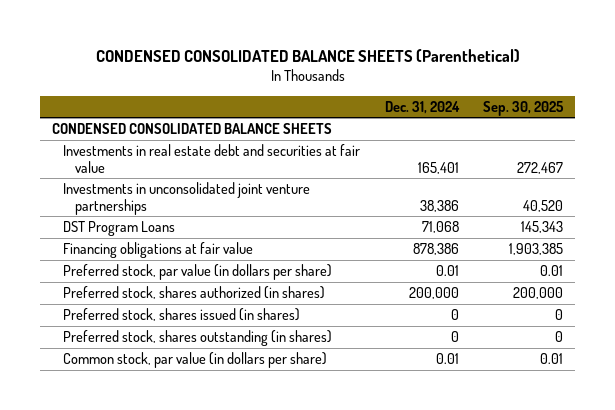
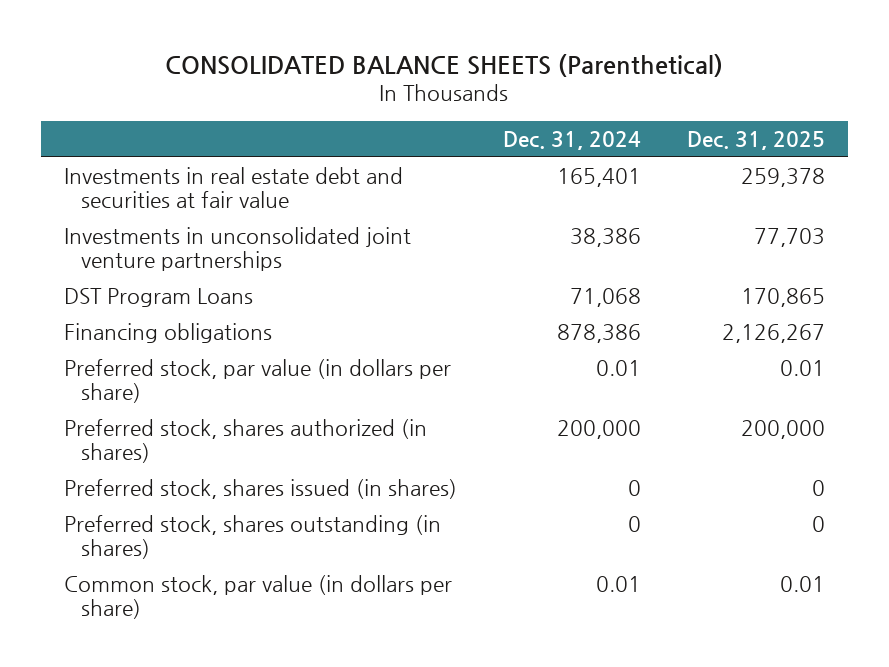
[95,48,520,62] CONDENSED CONSOLIDATED BALANCE SHEETS (Parenthetical) -> [165,53,724,77] CONSOLIDATED BALANCE SHEETS (Parenthetical)
[483,100,565,116] Sep. 30, 2025 -> none
none -> [686,130,825,150] Dec. 31, 2025
[51,123,332,135] CONDENSED CONSOLIDATED BALANCE SHEETS -> none
[63,242,254,259] Financing obligations at fair value -> [63,323,272,344] Financing obligations

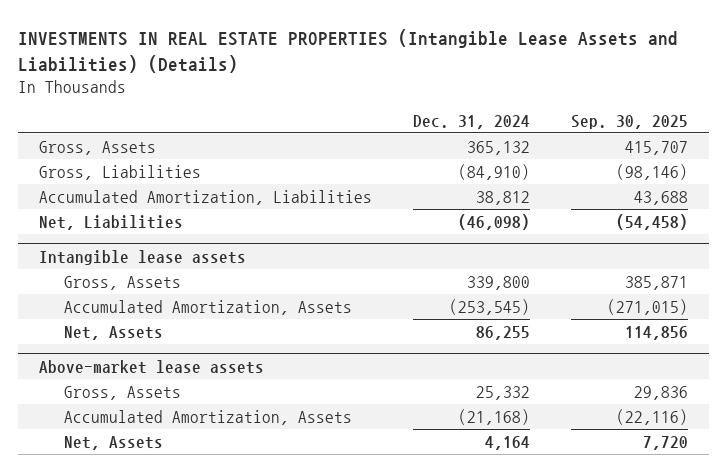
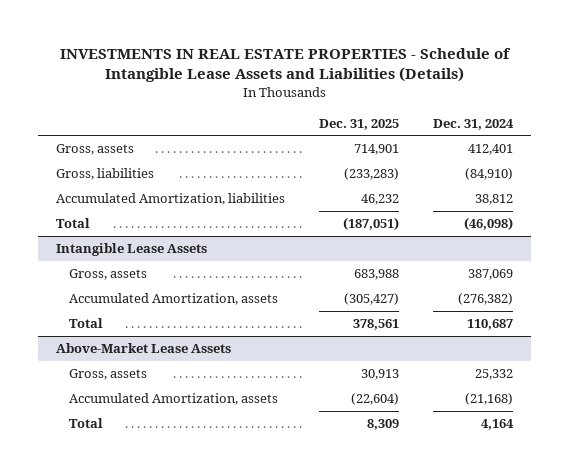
[18,28,679,73] INVESTMENTS IN REAL ESTATE PROPERTIES (Intangible Lease Assets and Liabilities) (Details) -> [59,47,511,83] INVESTMENTS IN REAL ESTATE PROPERTIES - Schedule of Intangible Lease Assets and Liabilities (Details)
[571,114,689,129] Sep. 30, 2025 -> none
none -> [319,118,400,130] Dec. 31, 2025
[63,325,163,340] Net, Assets -> none
[38,140,156,155] Gross, Assets -> [55,144,134,156] Gross, assets
[467,140,531,155] 365,132 -> [468,144,514,156] 412,401
[38,164,201,180] Gross, Liabilities -> [55,168,154,181] Gross, liabilities
[38,189,372,205] Accumulated Amortization, Liabilities -> [55,193,285,206] Accumulated Amortization, liabilities
[38,214,183,230] Net, Liabilities -> [55,218,90,229] Total
[38,249,246,265] Intangible lease assets -> [55,243,207,257] Intangible Lease Assets
[63,275,181,290] Gross, Assets -> [68,269,147,281] Gross, assets
[467,275,531,290] 339,800 -> [468,269,514,281] 387,069
[63,299,352,315] Accumulated Amortization, Assets -> [68,293,278,306] Accumulated Amortization, assets
[449,298,531,315] (253,545) -> [458,293,514,306] (276,382)
none -> [68,318,103,329] Total
[38,359,264,374] Above-market lease assets -> [55,343,231,354] Above-Market Lease Assets
[63,385,181,400] Gross, Assets -> [68,369,147,381] Gross, assets
[63,409,352,425] Accumulated Amortization, Assets -> [68,393,278,406] Accumulated Amortization, assets
[63,435,163,450] Net, Assets -> [68,418,103,429] Total

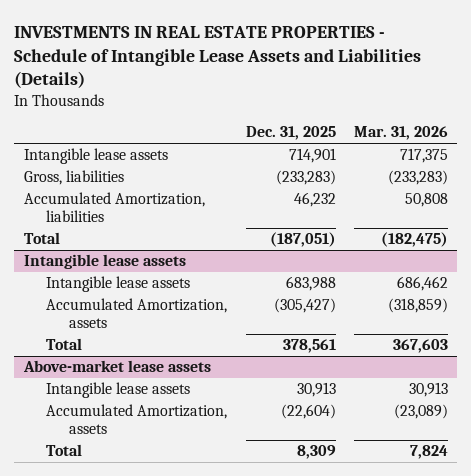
[433,118,515,130] Dec. 31, 2024 -> none
none -> [353,126,448,141] Mar. 31, 2026
[55,144,134,156] Gross, assets -> [23,148,168,165] Intangible lease assets
[55,243,207,257] Intangible Lease Assets -> [23,254,186,270] Intangible lease assets
[68,269,147,281] Gross, assets -> [46,276,191,293] Intangible lease assets
[55,343,231,354] Above-Market Lease Assets -> [22,360,211,373] Above-market lease assets
[68,369,147,381] Gross, assets -> [46,382,191,399] Intangible lease assets

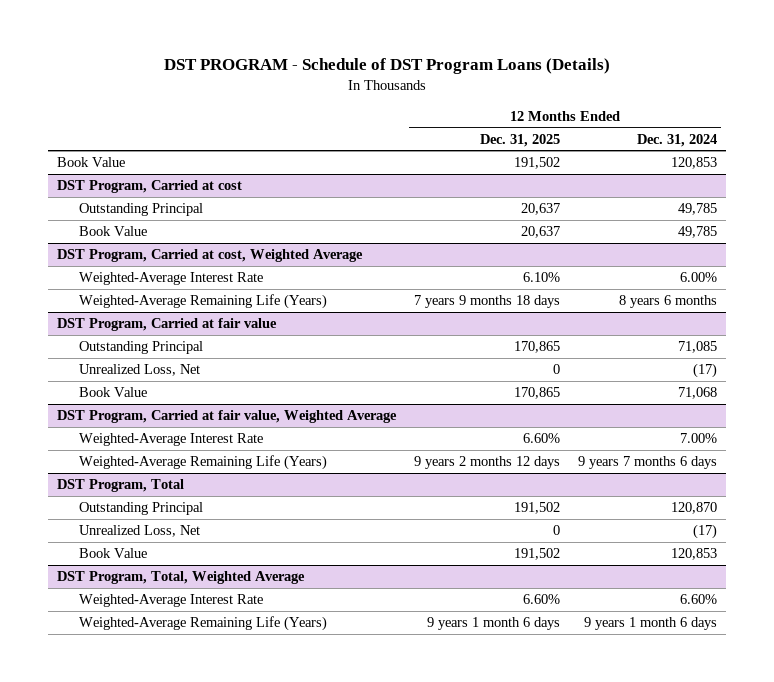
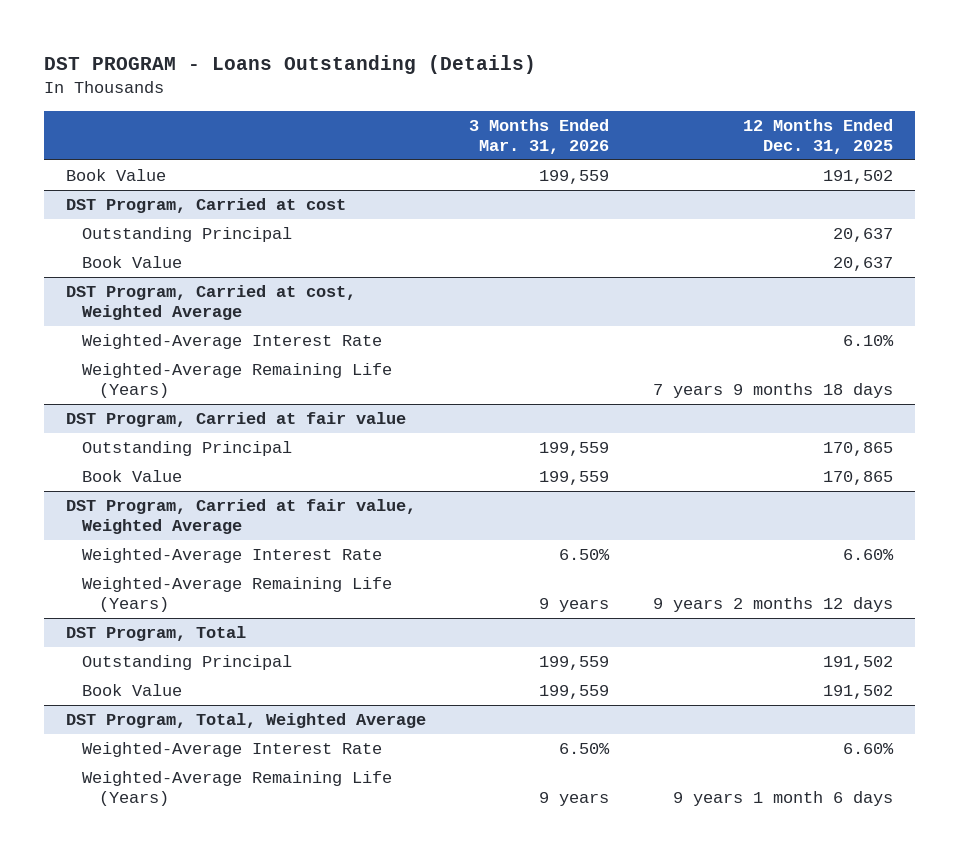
[163,58,610,75] DST PROGRAM - Schedule of DST Program Loans (Details) -> [43,55,536,75] DST PROGRAM - Loans Outstanding (Details)
[636,133,717,147] Dec. 31, 2024 -> none
none -> [469,118,610,154] 3 Months Ended Mar. 31, 2026
[79,364,201,377] Unrealized Loss, Net -> none
[79,525,201,538] Unrealized Loss, Net -> none

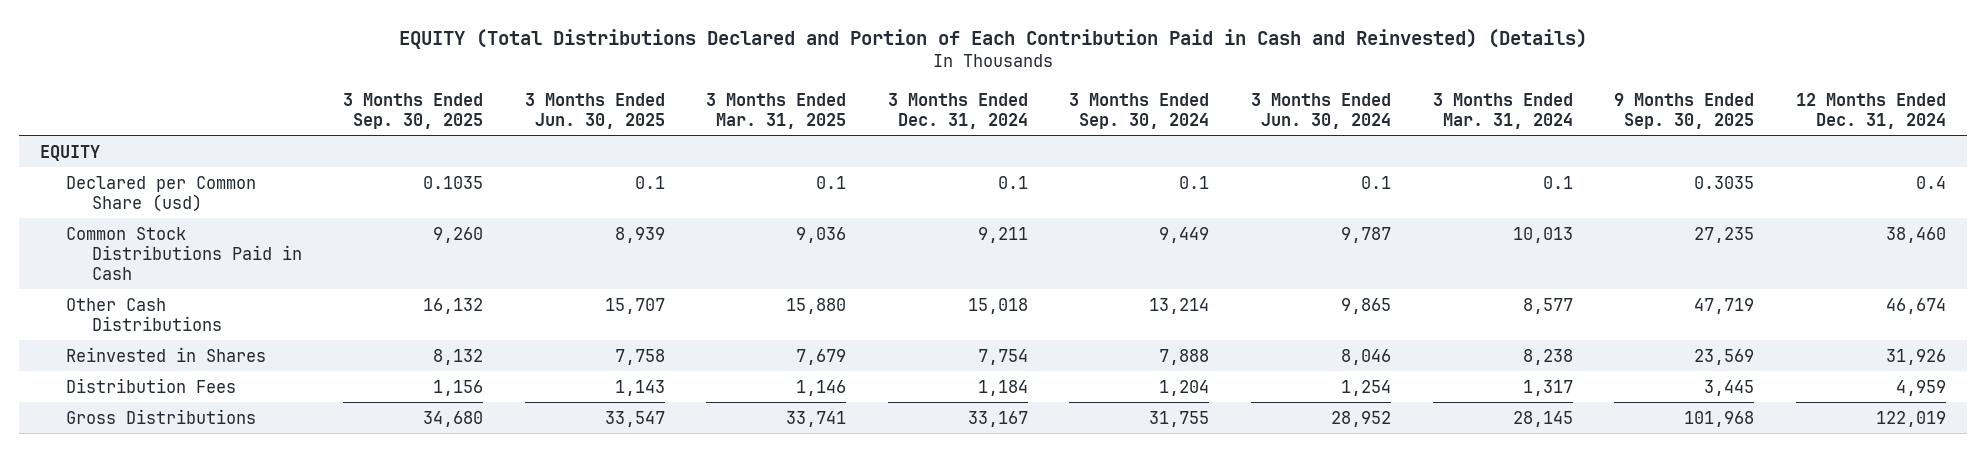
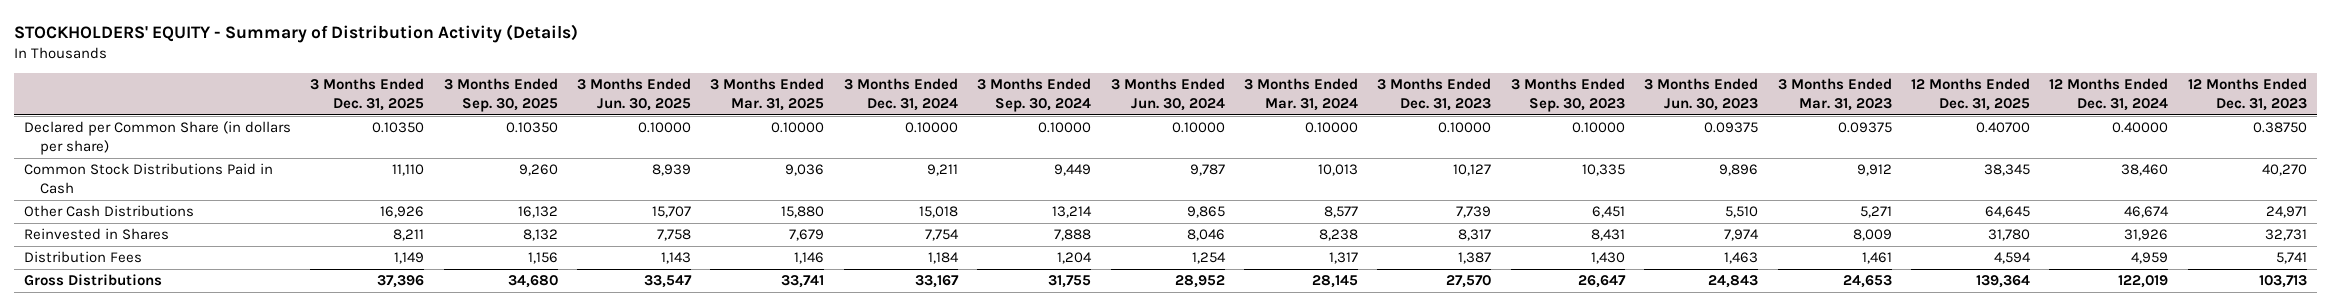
[398,28,1587,49] EQUITY (Total Distributions Declared and Portion of Each Contribution Paid in Cash and Reinvested) (Details) -> [14,23,579,43] STOCKHOLDERS' EQUITY - Summary of Distribution Activity (Details)
[1614,92,1755,129] 9 Months Ended Sep. 30, 2025 -> none
none -> [310,78,425,112] 3 Months Ended Dec. 31, 2025
none -> [1377,78,1492,112] 3 Months Ended Dec. 31, 2023
none -> [1510,78,1625,113] 3 Months Ended Sep. 30, 2023
none -> [1644,78,1759,112] 3 Months Ended Jun. 30, 2023
none -> [1777,78,1892,112] 3 Months Ended Mar. 31, 2023
none -> [1911,78,2031,112] 12 Months Ended Dec. 31, 2025
none -> [2187,78,2307,112] 12 Months Ended Dec. 31, 2023
[39,144,100,161] EQUITY -> none
[65,175,256,212] Declared per Common Share (usd) -> [23,121,291,156] Declared per Common Share (in dollars per share)
[423,175,484,189] 0.1035 -> [505,122,558,134] 0.10350
[634,175,665,189] 0.1 -> [638,122,692,134] 0.10000
[816,175,847,189] 0.1 -> [771,122,825,134] 0.10000
[997,175,1028,189] 0.1 -> [904,122,958,134] 0.10000
[1179,175,1210,189] 0.1 -> [1038,122,1092,134] 0.10000
[1361,175,1392,189] 0.1 -> [1171,122,1225,134] 0.10000
[1542,175,1573,189] 0.1 -> [1305,122,1359,134] 0.10000
[1915,175,1946,189] 0.4 -> [2112,122,2169,134] 0.40000

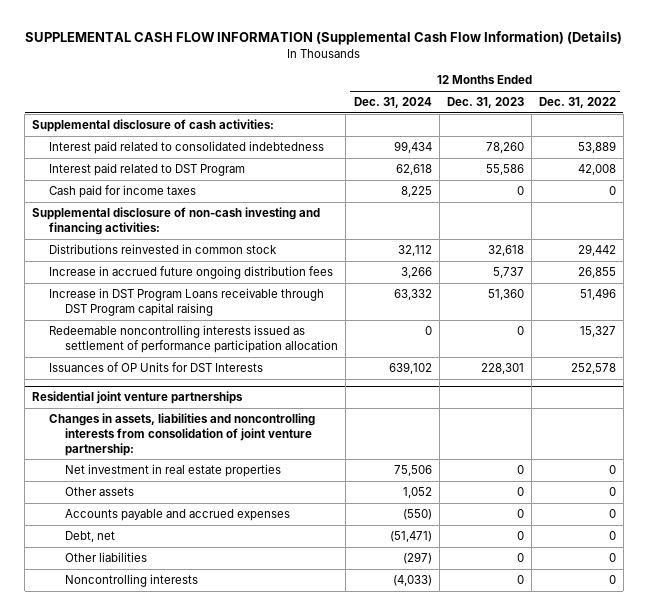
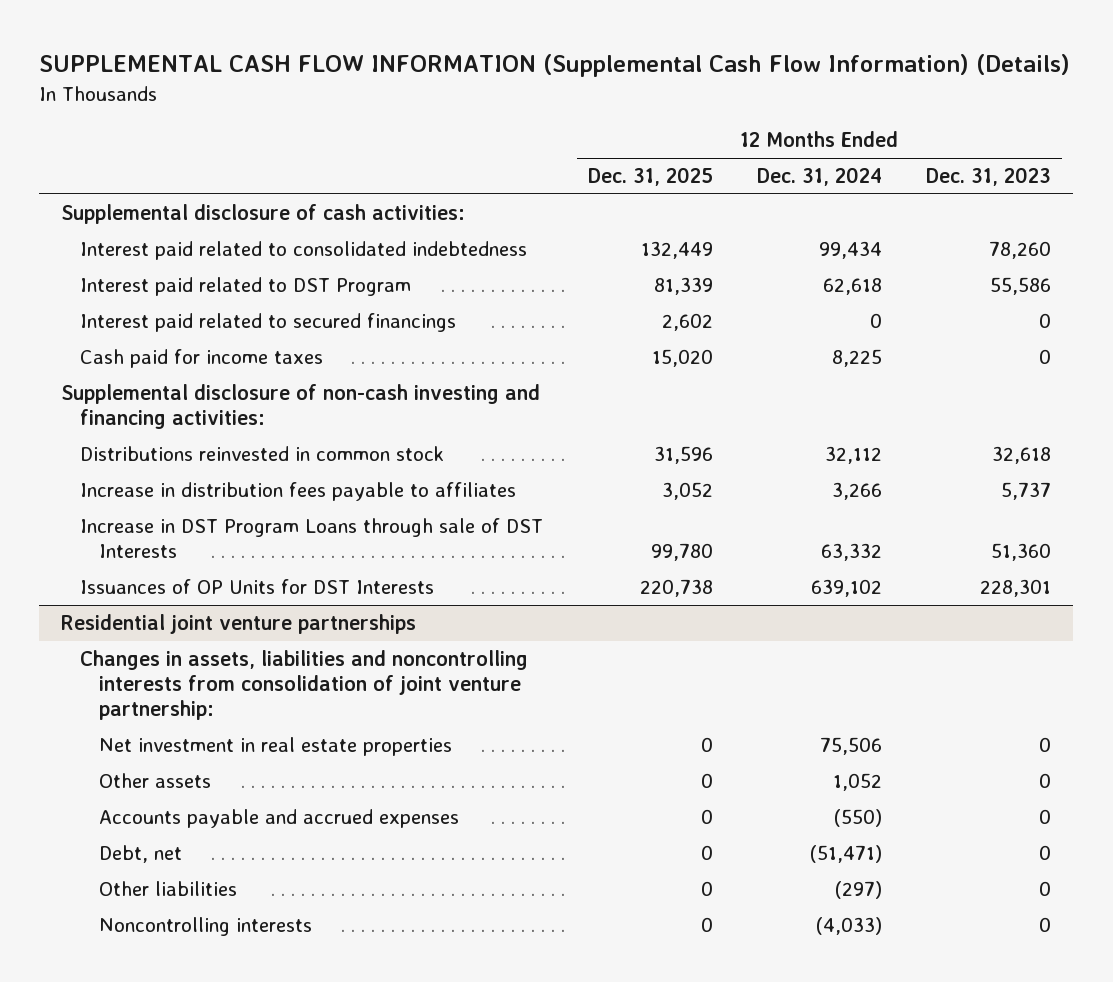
[538,97,616,109] Dec. 31, 2022 -> none
none -> [587,167,713,187] Dec. 31, 2025
none -> [80,313,457,333] Interest paid related to secured financings
[48,325,339,353] Redeemable noncontrolling interests issued as settlement of performance participation allocation -> none
[48,266,333,280] Increase in accrued future ongoing distribution fees -> [80,482,517,502] Increase in distribution fees payable to affiliates
[48,288,324,316] Increase in DST Program Loans receivable through DST Program capital raising -> [80,518,544,559] Increase in DST Program Loans through sale of DST Interests

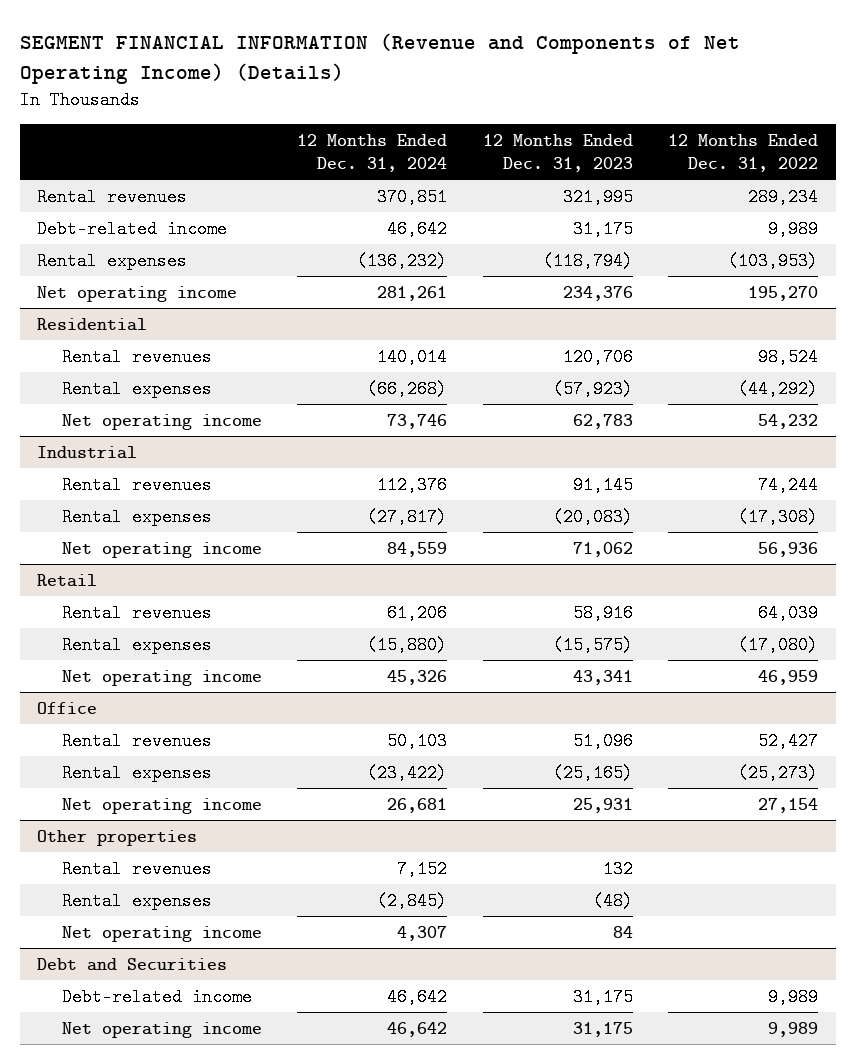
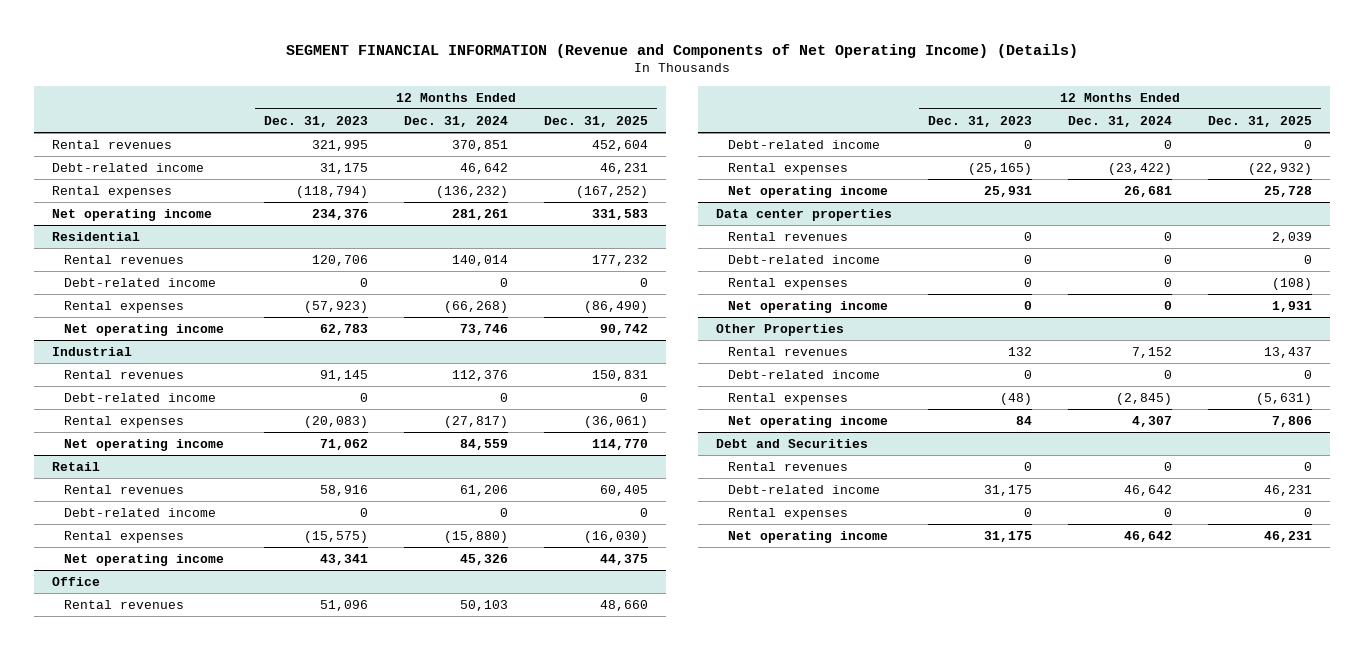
[668,133,819,173] 12 Months Ended Dec. 31, 2022 -> none
none -> [543,115,648,127] Dec. 31, 2025
none -> [63,277,216,287] Debt-related income
none -> [63,392,216,402] Debt-related income
none -> [63,507,216,517] Debt-related income
none -> [727,139,880,149] Debt-related income
none -> [716,208,893,221] Data center properties
none -> [727,231,848,241] Rental revenues
none -> [727,254,880,264] Debt-related income
none -> [727,277,848,290] Rental expenses
none -> [727,300,888,313] Net operating income
[37,829,198,846] Other properties -> [716,323,845,336] Other Properties
none -> [727,369,880,379] Debt-related income
none -> [727,461,848,471] Rental revenues
none -> [727,507,848,520] Rental expenses

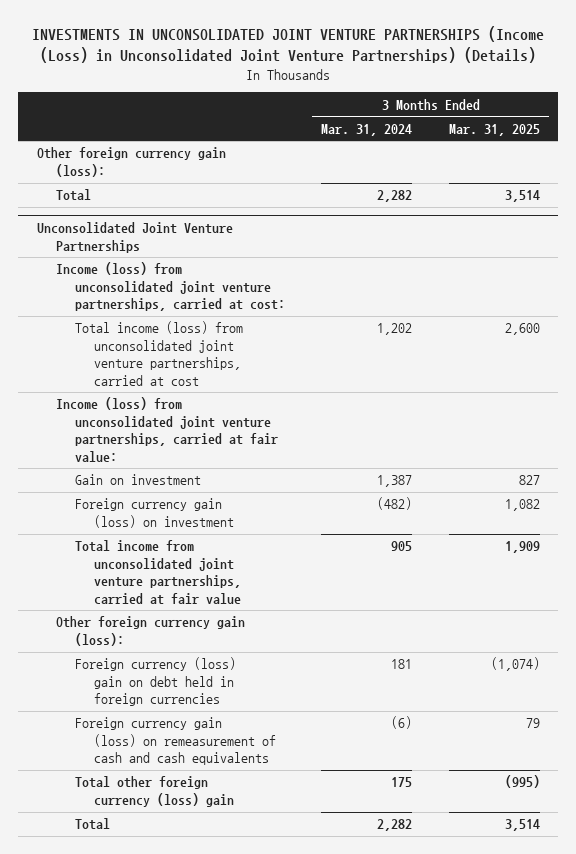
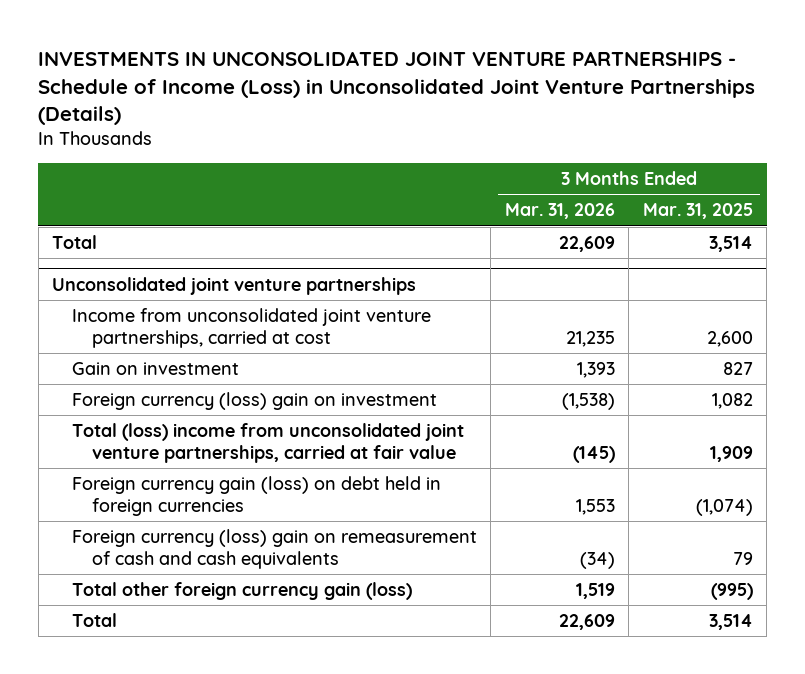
[32,26,545,64] INVESTMENTS IN UNCONSOLIDATED JOINT VENTURE PARTNERSHIPS (Income (Loss) in Unconsolidated Joint Venture Partnerships) (Details) -> [38,50,756,126] INVESTMENTS IN UNCONSOLIDATED JOINT VENTURE PARTNERSHIPS - Schedule of Income (Loss) in Unconsolidated Joint Venture Partnerships (Details)
[321,123,413,136] Mar. 31, 2024 -> none
none -> [504,203,615,220] Mar. 31, 2026
[36,147,226,177] Other foreign currency gain (loss): -> none
[55,262,285,312] Income (loss) from unconsolidated joint venture partnerships, carried at cost: -> none
[55,397,278,462] Income (loss) from unconsolidated joint venture partnerships, carried at fair value: -> none
[36,222,233,253] Unconsolidated Joint Venture Partnerships -> [52,276,417,295] Unconsolidated joint venture partnerships
[74,321,243,386] Total income (loss) from unconsolidated joint venture partnerships, carried at cost -> [72,307,432,348] Income from unconsolidated joint venture partnerships, carried at cost
[55,616,245,646] Other foreign currency gain (loss): -> none
[74,498,234,528] Foreign currency gain (loss) on investment -> [72,391,438,410] Foreign currency (loss) gain on investment
[74,540,241,605] Total income from unconsolidated joint venture partnerships, carried at fair value -> [72,422,465,463] Total (loss) income from unconsolidated joint venture partnerships, carried at fair value
[74,657,236,707] Foreign currency (loss) gain on debt held in foreign currencies -> [72,475,442,516] Foreign currency gain (loss) on debt held in foreign currencies
[74,717,276,766] Foreign currency gain (loss) on remeasurement of cash and cash equivalents -> [72,528,478,569] Foreign currency (loss) gain on remeasurement of cash and cash equivalents
[74,776,234,807] Total other foreign currency (loss) gain -> [72,581,413,600] Total other foreign currency gain (loss)

